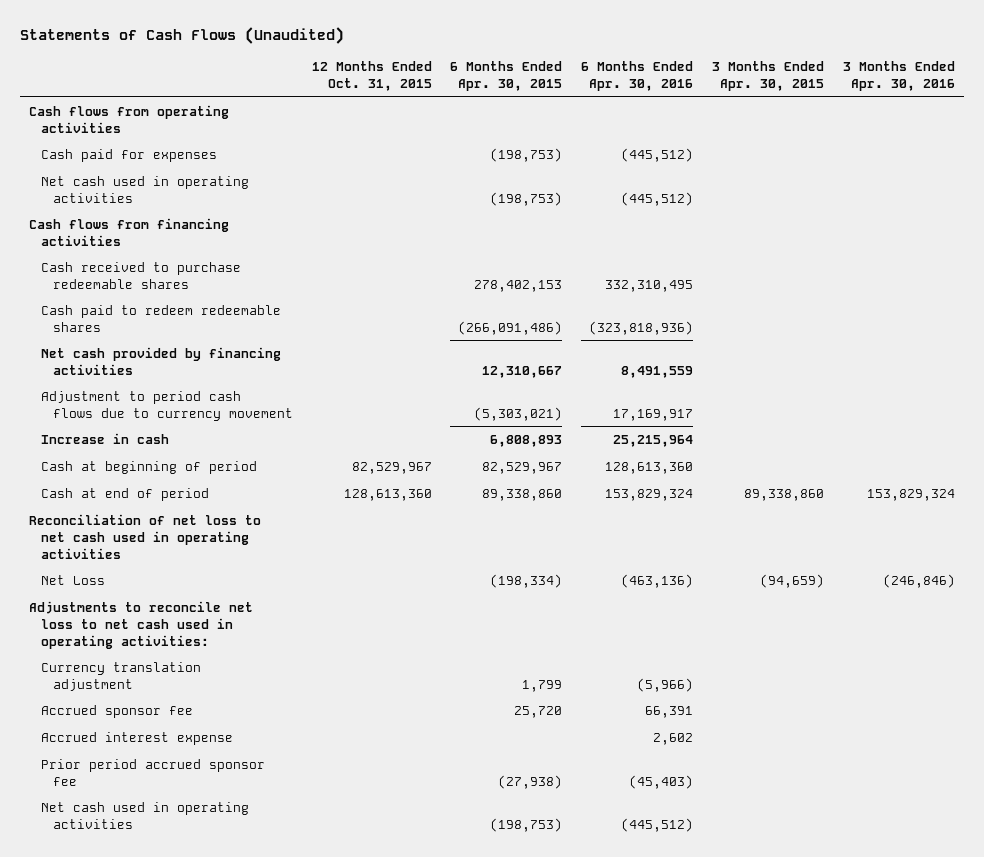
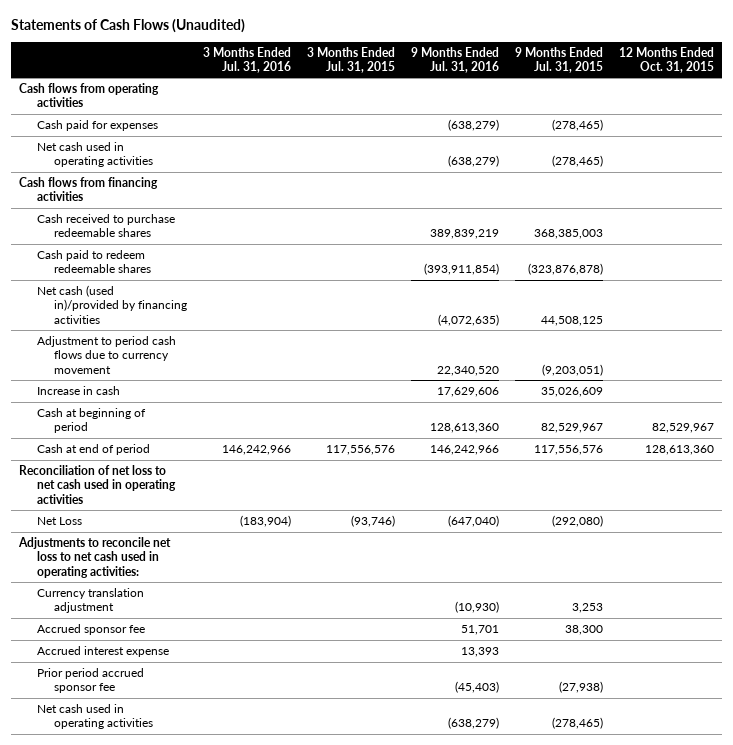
[450,60,563,91] 6 Months Ended Apr. 30, 2015 -> none
[581,60,694,91] 6 Months Ended Apr. 30, 2016 -> none
[711,60,824,91] 3 Months Ended Apr. 30, 2015 -> none
[842,60,955,91] 3 Months Ended Apr. 30, 2016 -> none
none -> [203,46,292,73] 3 Months Ended Jul. 31, 2016
none -> [307,46,396,73] 3 Months Ended Jul. 31, 2015
none -> [410,46,499,73] 9 Months Ended Jul. 31, 2016
none -> [514,46,603,73] 9 Months Ended Jul. 31, 2015
[40,346,281,375] Net cash provided by financing activities -> [36,285,188,324] Net cash (used in)/provided by financing activities

